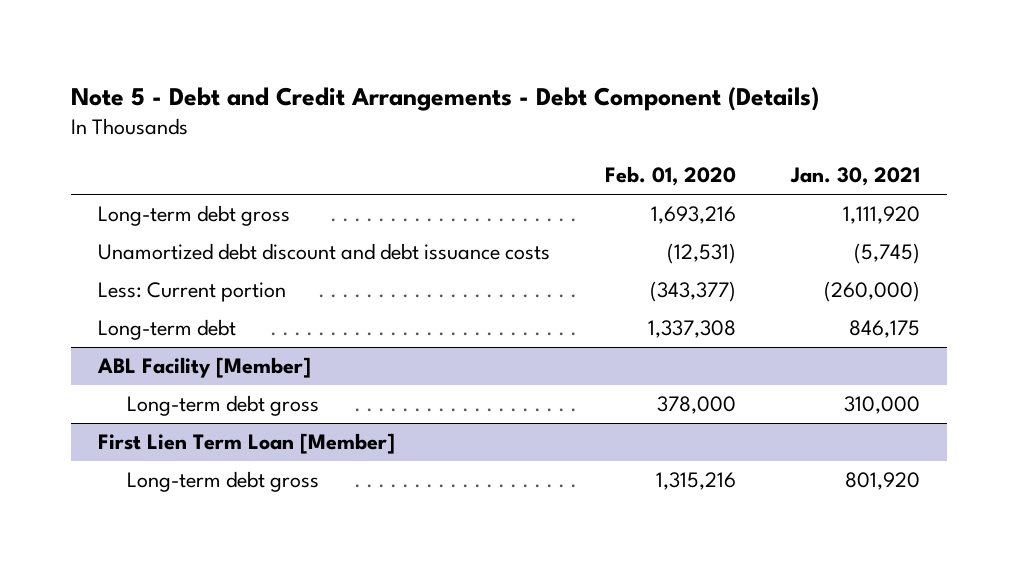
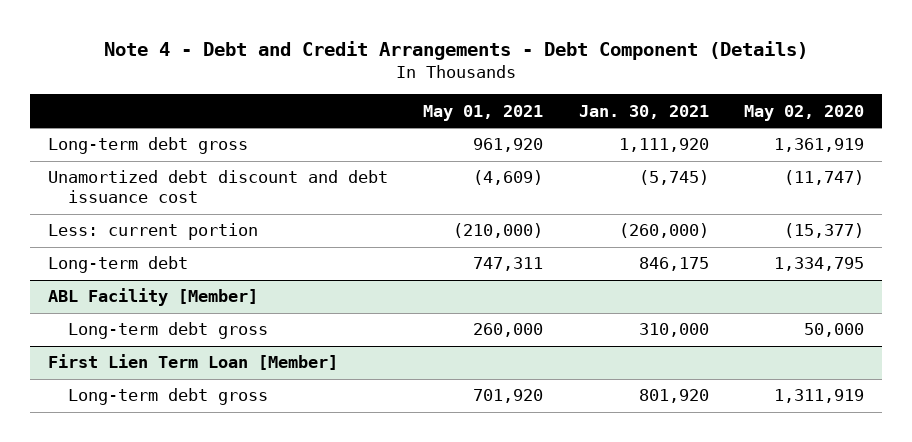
[70,86,819,111] Note 5 - Debt and Credit Arrangements - Debt Component (Details) -> [104,40,809,60] Note 4 - Debt and Credit Arrangements - Debt Component (Details)
[604,166,736,187] Feb. 01, 2020 -> none
none -> [423,104,544,121] May 01, 2021
none -> [744,104,865,121] May 02, 2020
[97,243,550,261] Unamortized debt discount and debt issuance costs -> [47,170,388,204] Unamortized debt discount and debt issuance cost
[97,282,286,303] Less: Current portion -> [47,223,258,241] Less: current portion

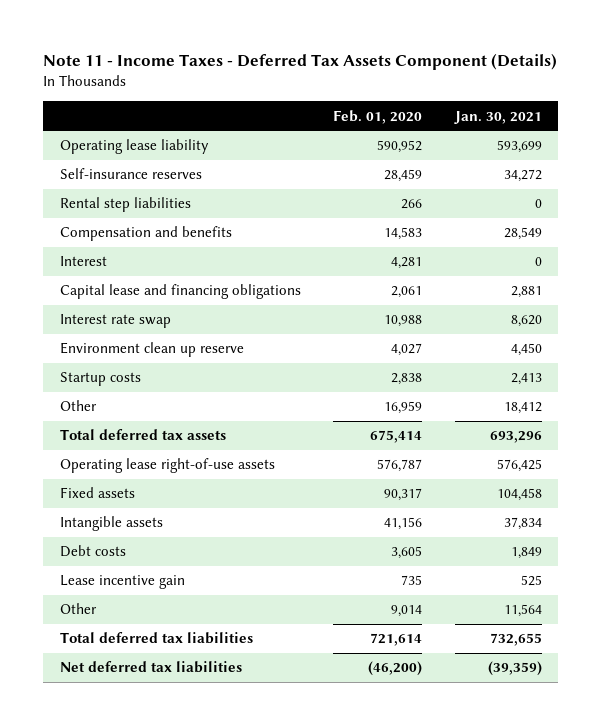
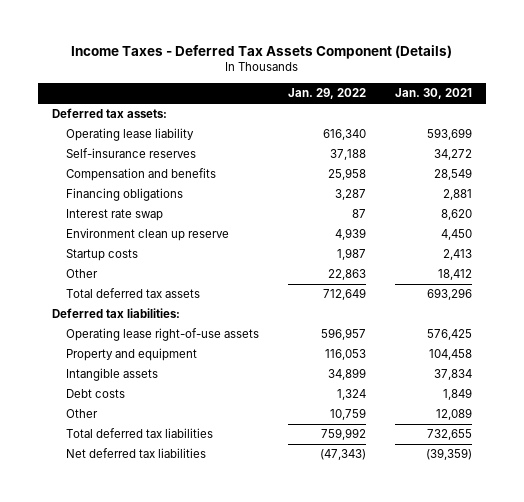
[43,53,558,71] Note 11 - Income Taxes - Deferred Tax Assets Component (Details) -> [70,44,452,59] Income Taxes - Deferred Tax Assets Component (Details)
[333,109,423,124] Feb. 01, 2020 -> none
none -> [287,88,366,100] Jan. 29, 2022
none -> [52,108,168,119] Deferred tax assets:
[59,197,191,213] Rental step liabilities -> none
[59,256,107,267] Interest -> none
[59,284,301,300] Capital lease and financing obligations -> [65,188,183,202] Financing obligations
none -> [52,308,181,319] Deferred tax liabilities:
[59,487,135,499] Fixed assets -> [65,348,197,362] Property and equipment
[59,575,185,590] Lease incentive gain -> none
[504,604,543,618] 11,564 -> [435,408,472,421] 12,089

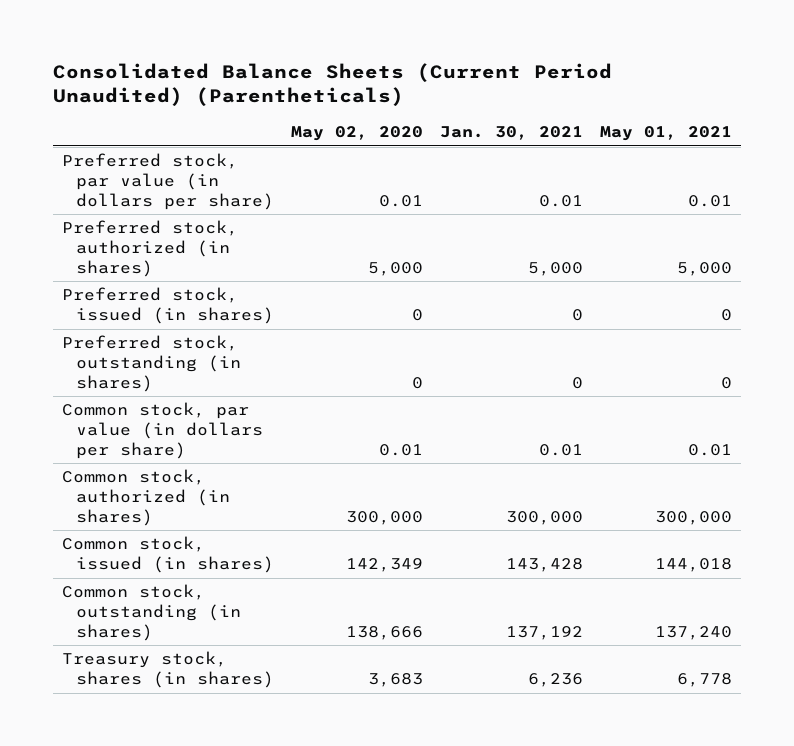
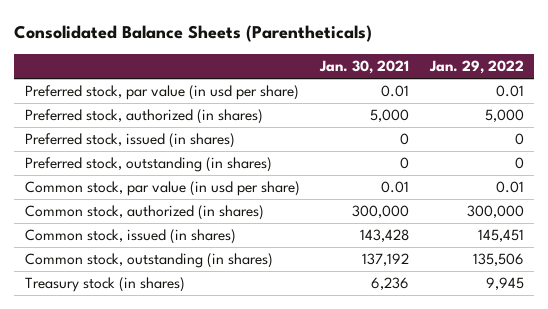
[53,62,613,106] Consolidated Balance Sheets (Current Period Unaudited) (Parentheticals) -> [14,25,373,43] Consolidated Balance Sheets (Parentheticals)
[290,125,423,141] May 02, 2020 -> none
[600,125,733,141] May 01, 2021 -> none
none -> [428,59,524,74] Jan. 29, 2022
[61,153,274,210] Preferred stock, par value (in dollars per share) -> [24,85,299,101] Preferred stock, par value (in usd per share)
[61,402,263,459] Common stock, par value (in dollars per share) -> [24,181,300,197] Common stock, par value (in usd per share)
[61,651,274,689] Treasury stock, shares (in shares) -> [24,277,185,293] Treasury stock (in shares)

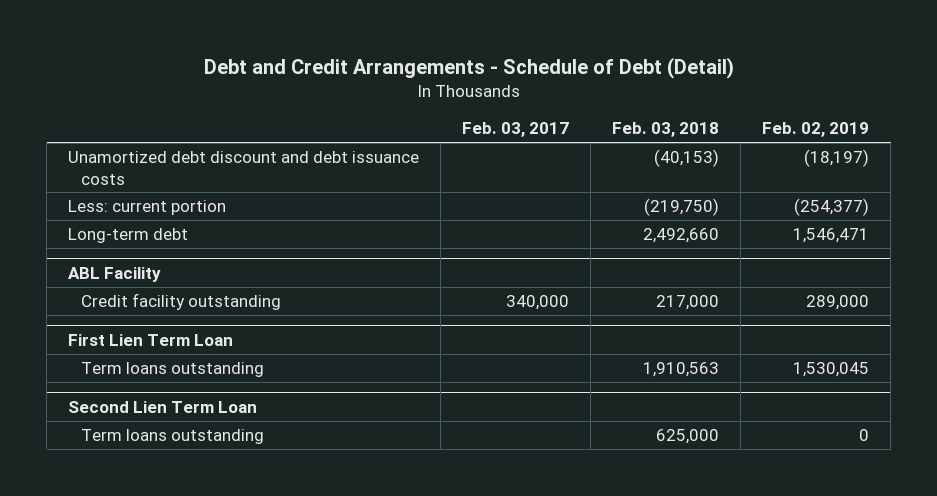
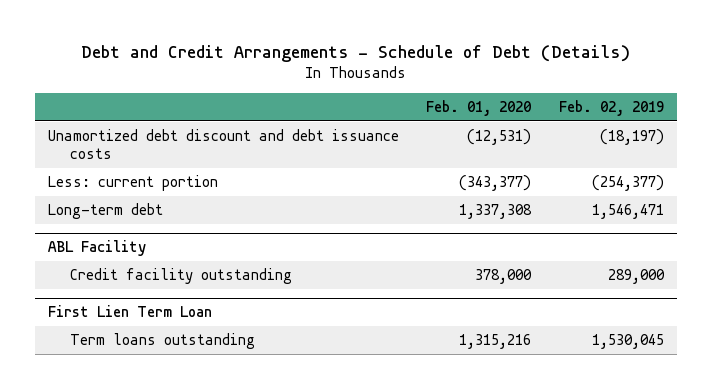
[203,56,734,79] Debt and Credit Arrangements - Schedule of Debt (Detail) -> [80,44,630,62] Debt and Credit Arrangements - Schedule of Debt (Details)
[462,122,570,138] Feb. 03, 2017 -> none
[612,122,720,138] Feb. 03, 2018 -> none
none -> [426,100,532,117] Feb. 01, 2020
[68,400,258,413] Second Lien Term Loan -> none
[80,429,264,445] Term loans outstanding -> none

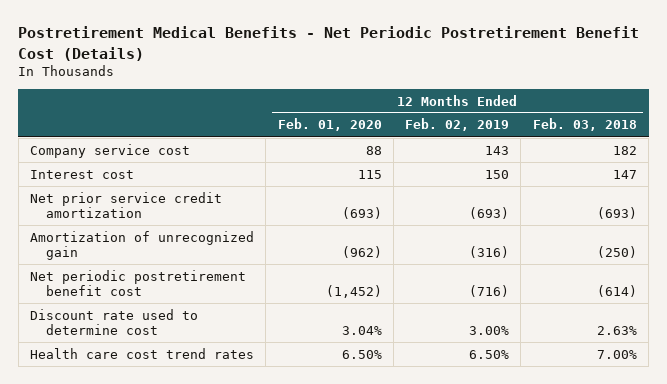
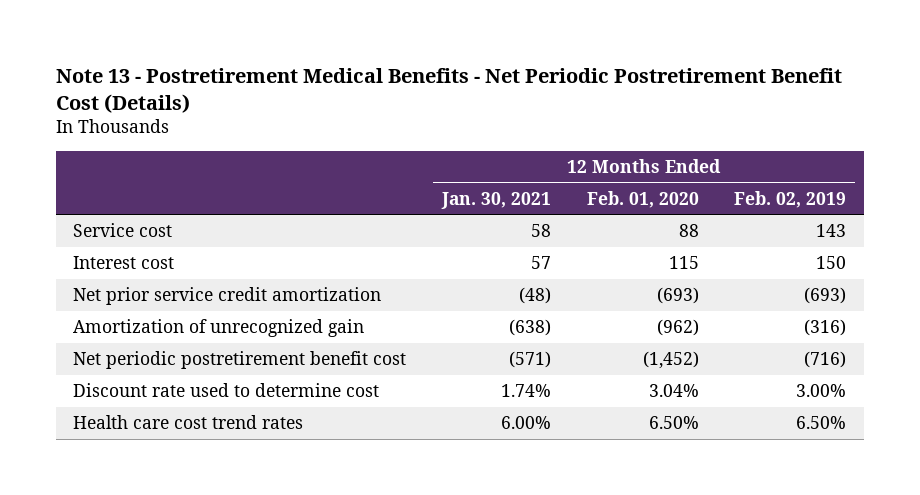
[18,26,640,61] Postretirement Medical Benefits - Net Periodic Postretirement Benefit Cost (Details) -> [55,67,842,113] Note 13 - Postretirement Medical Benefits - Net Periodic Postretirement Benefit Cost (Details)
[532,118,637,132] Feb. 03, 2018 -> none
none -> [441,191,552,209] Jan. 30, 2021
[29,143,190,158] Company service cost -> [73,223,173,238] Service cost

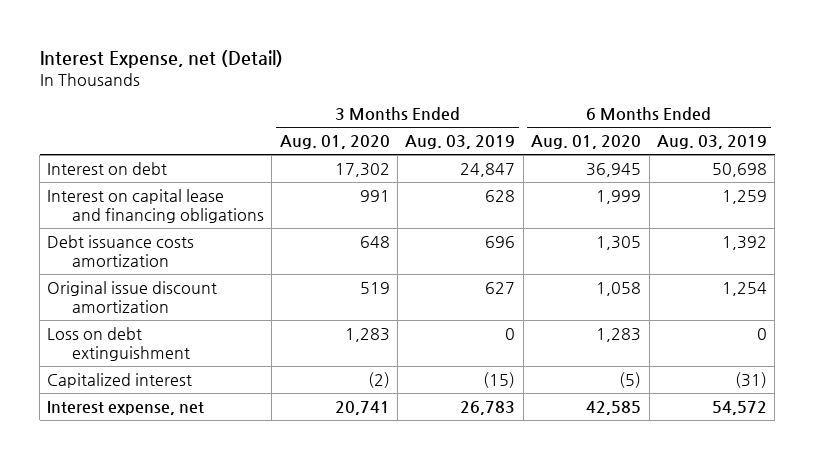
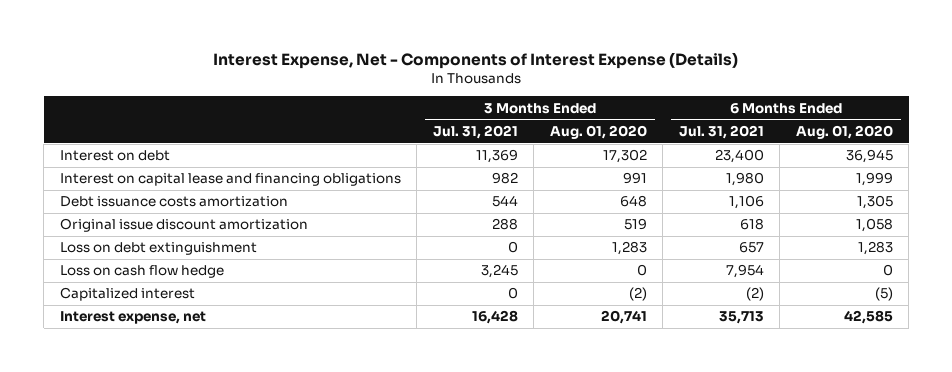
[39,49,283,68] Interest Expense, net (Detail) -> [213,51,739,69] Interest Expense, Net - Components of Interest Expense (Details)
[405,135,516,150] Aug. 03, 2019 -> none
[656,135,767,150] Aug. 03, 2019 -> none
none -> [432,124,518,139] Jul. 31, 2021
none -> [678,124,764,139] Jul. 31, 2021
none -> [59,265,224,279] Loss on cash flow hedge

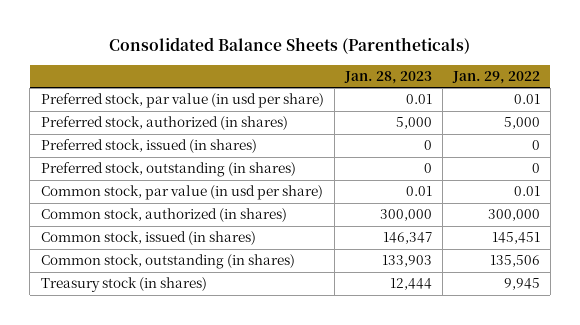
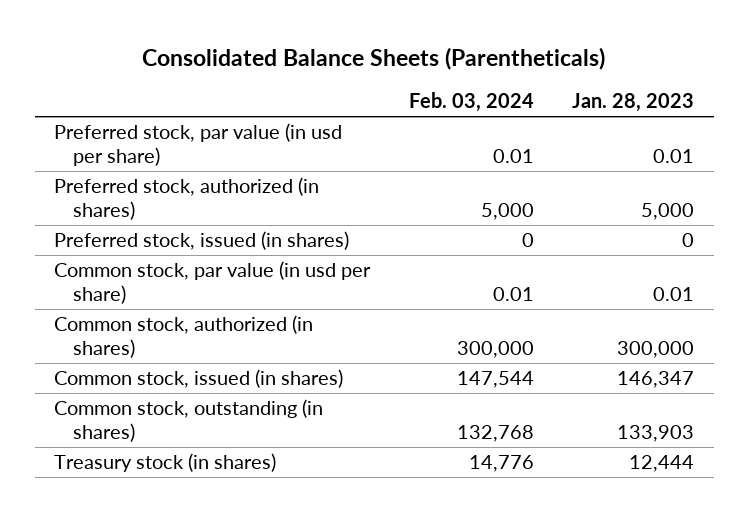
[451,70,540,84] Jan. 29, 2022 -> none
none -> [408,92,534,113] Feb. 03, 2024
[40,162,296,178] Preferred stock, outstanding (in shares) -> none

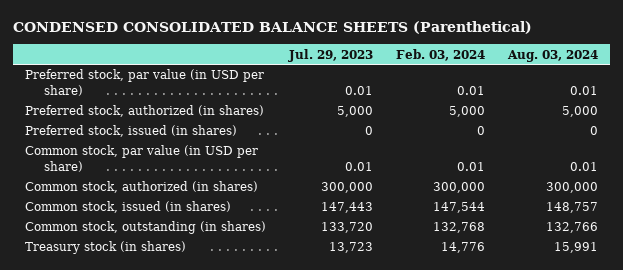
[142,47,606,71] Consolidated Balance Sheets (Parentheticals) -> [13,21,533,35] CONDENSED CONSOLIDATED BALANCE SHEETS (Parenthetical)
[572,93,695,113] Jan. 28, 2023 -> none
none -> [288,48,374,62] Jul. 29, 2023
none -> [507,49,599,62] Aug. 03, 2024
[54,123,343,167] Preferred stock, par value (in usd per share) -> [24,69,264,96] Preferred stock, par value (in USD per share)
[54,261,372,305] Common stock, par value (in usd per share) -> [24,145,258,172] Common stock, par value (in USD per share)

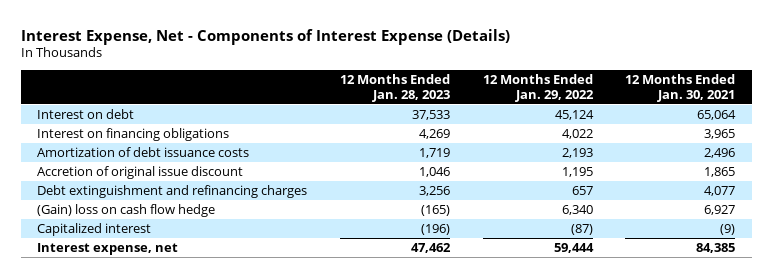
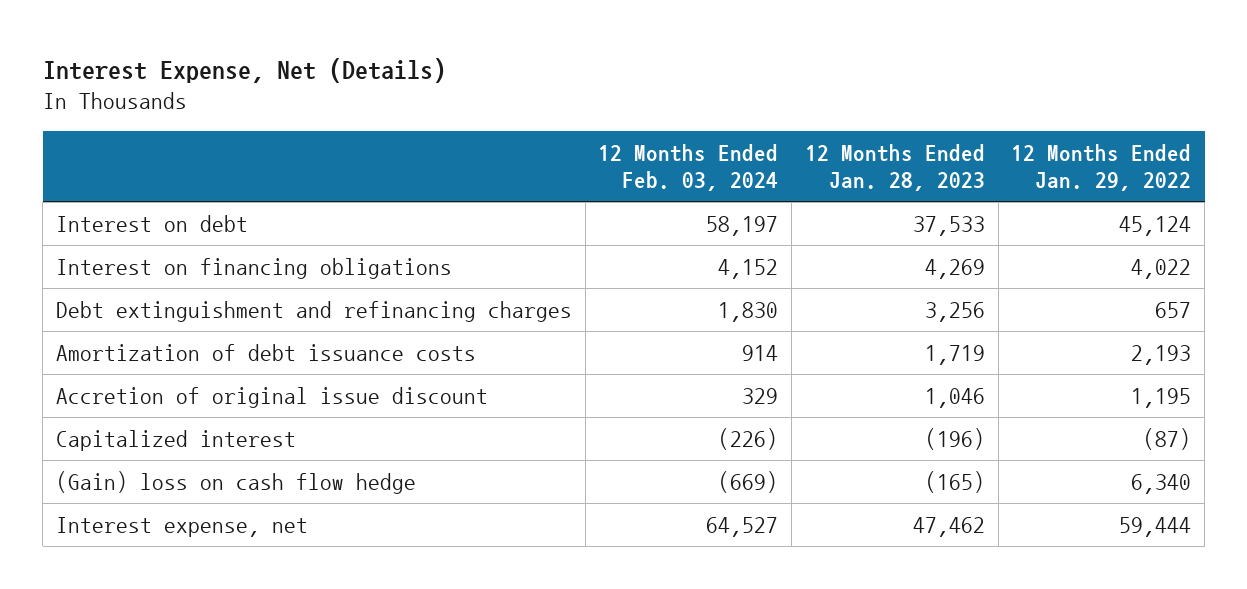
[21,28,511,45] Interest Expense, Net - Components of Interest Expense (Details) -> [42,57,446,83] Interest Expense, Net (Details)
[625,73,736,102] 12 Months Ended Jan. 30, 2021 -> none
none -> [598,143,779,191] 12 Months Ended Feb. 03, 2024
[37,184,308,198] Debt extinguishment and refinancing charges -> [55,300,572,322] Debt extinguishment and refinancing charges
[37,203,216,217] (Gain) loss on cash flow hedge -> [55,470,416,494] (Gain) loss on cash flow hedge

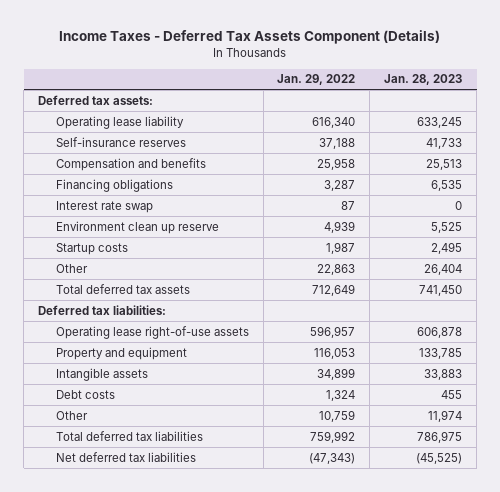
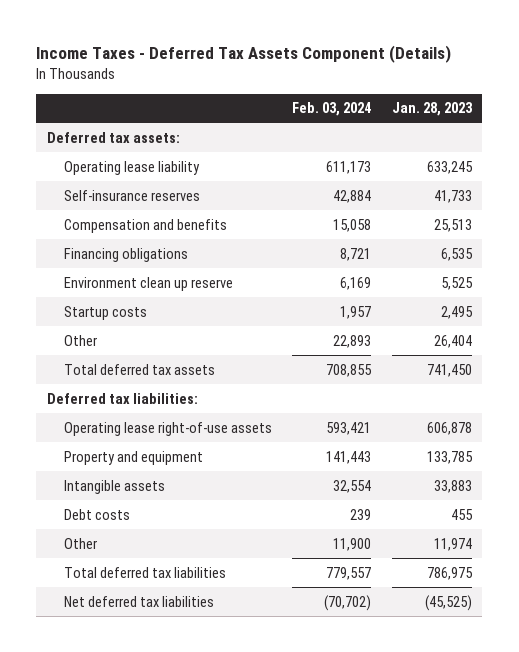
[277,74,356,86] Jan. 29, 2022 -> none
none -> [292,102,372,117] Feb. 03, 2024
[55,200,153,213] Interest rate swap -> none

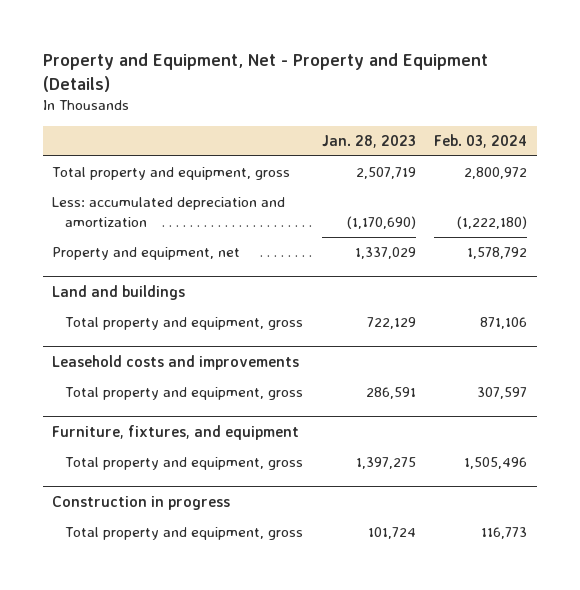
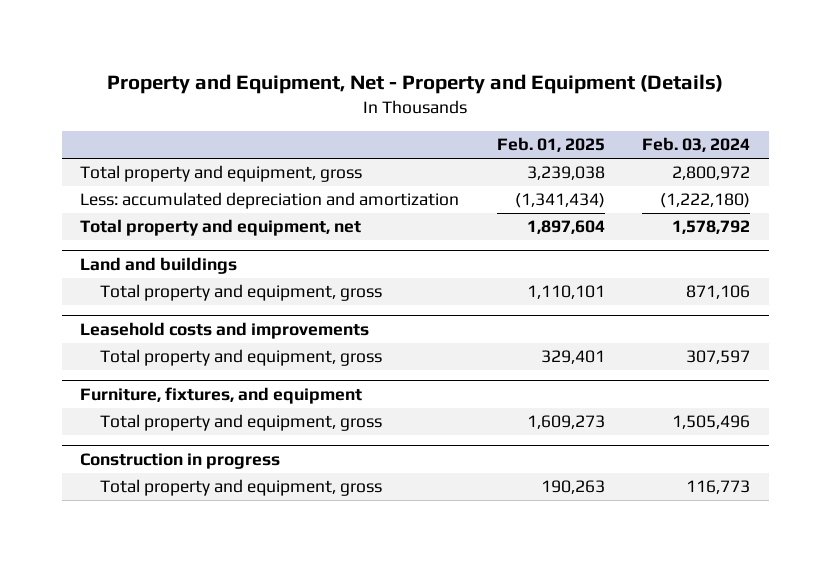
[321,134,416,148] Jan. 28, 2023 -> none
none -> [496,137,605,153] Feb. 01, 2025
[52,247,241,261] Property and equipment, net -> [80,219,362,237] Total property and equipment, net

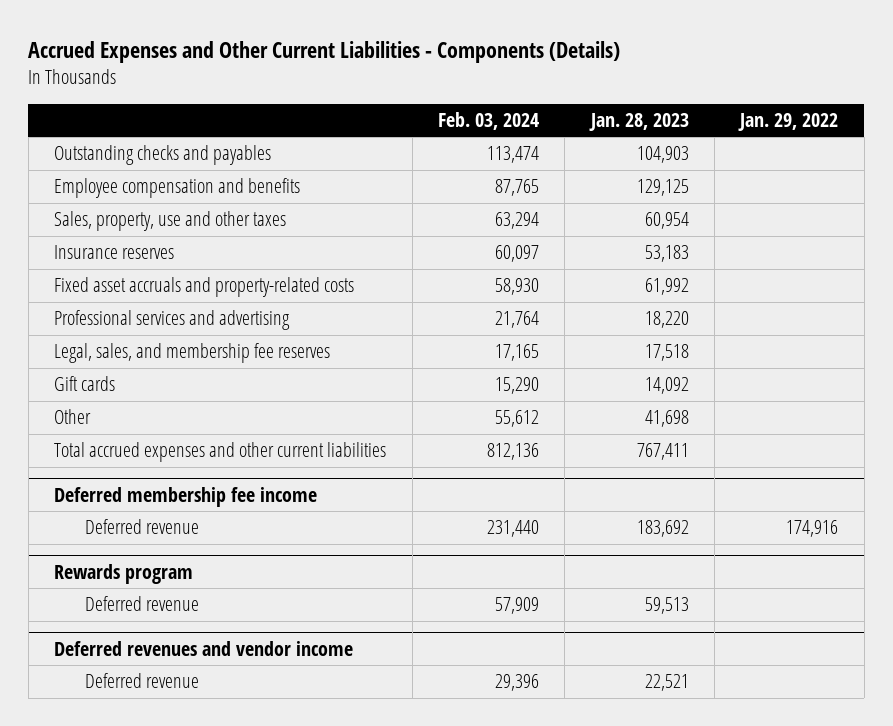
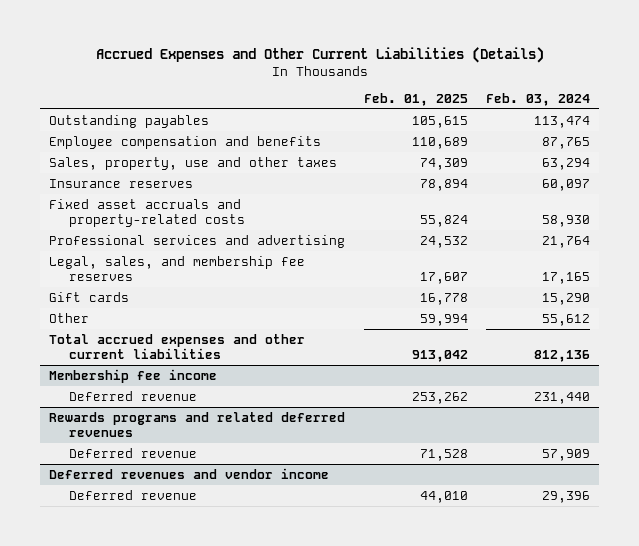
[28,41,621,64] Accrued Expenses and Other Current Liabilities - Components (Details) -> [95,46,544,63] Accrued Expenses and Other Current Liabilities (Details)
[588,113,689,132] Jan. 28, 2023 -> none
[738,113,839,132] Jan. 29, 2022 -> none
none -> [363,92,468,106] Feb. 01, 2025
[54,145,272,166] Outstanding checks and payables -> [49,114,210,128] Outstanding payables
[54,486,318,507] Deferred membership fee income -> [49,368,218,383] Membership fee income
[54,563,194,584] Rewards program -> [49,411,346,437] Rewards programs and related deferred revenues

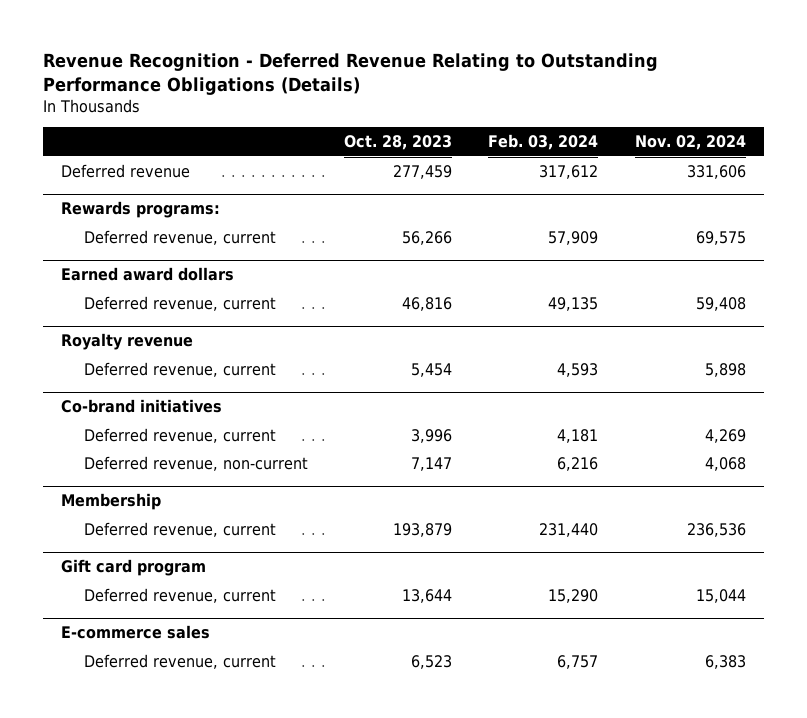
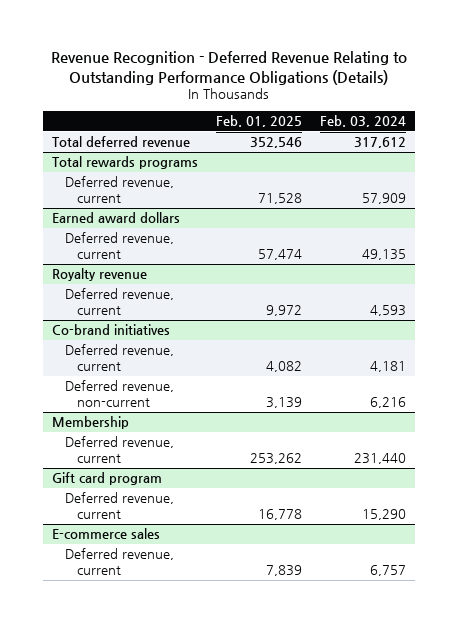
[343,135,452,151] Oct. 28, 2023 -> none
[634,135,746,151] Nov. 02, 2024 -> none
none -> [216,115,303,128] Feb. 01, 2025
[61,163,191,178] Deferred revenue -> [51,136,190,148] Total deferred revenue
[61,201,221,219] Rewards programs: -> [51,156,198,170] Total rewards programs

